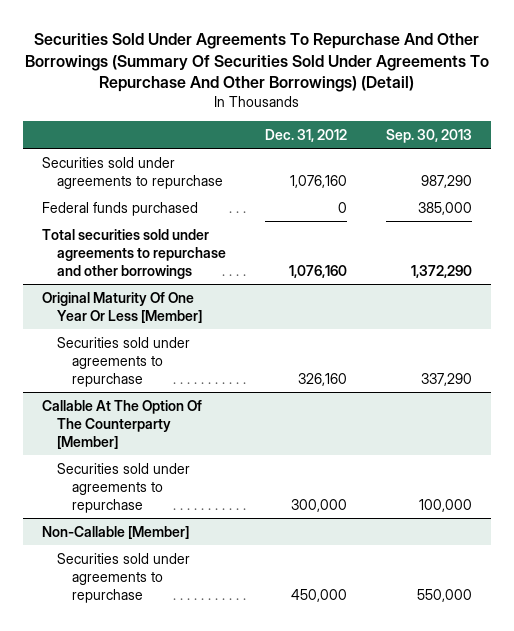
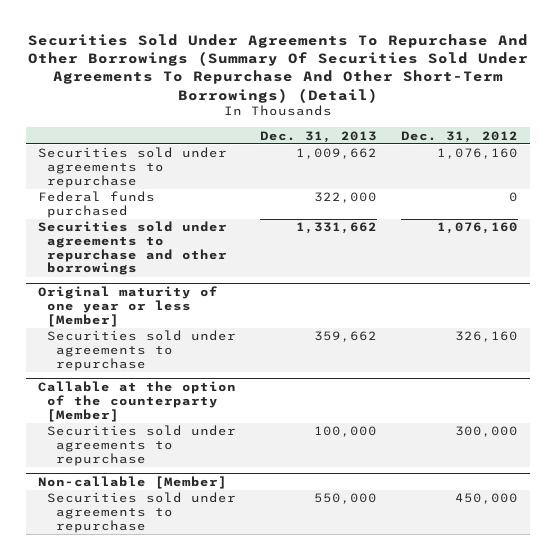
[25,32,490,93] Securities Sold Under Agreements To Repurchase And Other Borrowings (Summary Of Securities Sold Under Agreements To Repurchase And Other Borrowings) (Detail) -> [28,33,529,103] Securities Sold Under Agreements To Repurchase And Other Borrowings (Summary Of Securities Sold Under Agreements To Repurchase And Other Short-Term Borrowings) (Detail)
[385,128,472,143] Sep. 30, 2013 -> none
none -> [260,130,378,143] Dec. 31, 2013
[42,228,227,279] Total securities sold under agreements to repurchase and other borrowings -> [38,221,228,276] Securities sold under agreements to repurchase and other borrowings
[42,291,203,323] Original Maturity Of One Year Or Less [Member] -> [38,286,219,327] Original maturity of one year or less [Member]
[42,399,203,449] Callable At The Option Of The Counterparty [Member] -> [38,381,237,422] Callable at the option of the counterparty [Member]
[42,525,190,539] Non-Callable [Member] -> [38,476,228,490] Non-callable [Member]

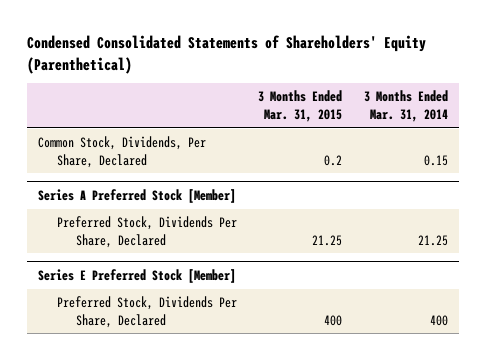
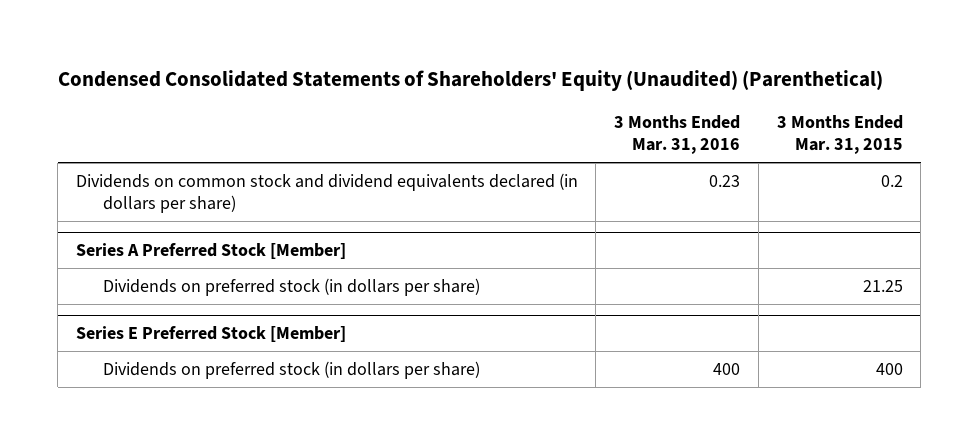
[27,35,427,74] Condensed Consolidated Statements of Shareholders' Equity (Parenthetical) -> [57,69,883,91] Condensed Consolidated Statements of Shareholders' Equity (Unaudited) (Parenthetical)
[363,90,448,122] 3 Months Ended Mar. 31, 2014 -> none
none -> [614,114,741,154] 3 Months Ended Mar. 31, 2016
[37,136,206,168] Common Stock, Dividends, Per Share, Declared -> [75,173,578,214] Dividends on common stock and dividend equivalents declared (in dollars per share)
[57,216,238,248] Preferred Stock, Dividends Per Share, Declared -> [102,278,480,297] Dividends on preferred stock (in dollars per share)
[57,296,238,328] Preferred Stock, Dividends Per Share, Declared -> [102,361,480,380] Dividends on preferred stock (in dollars per share)

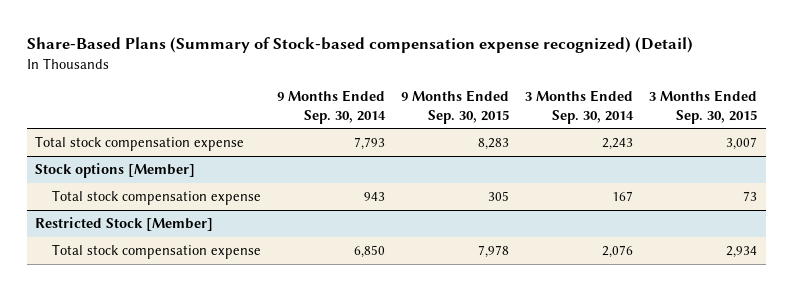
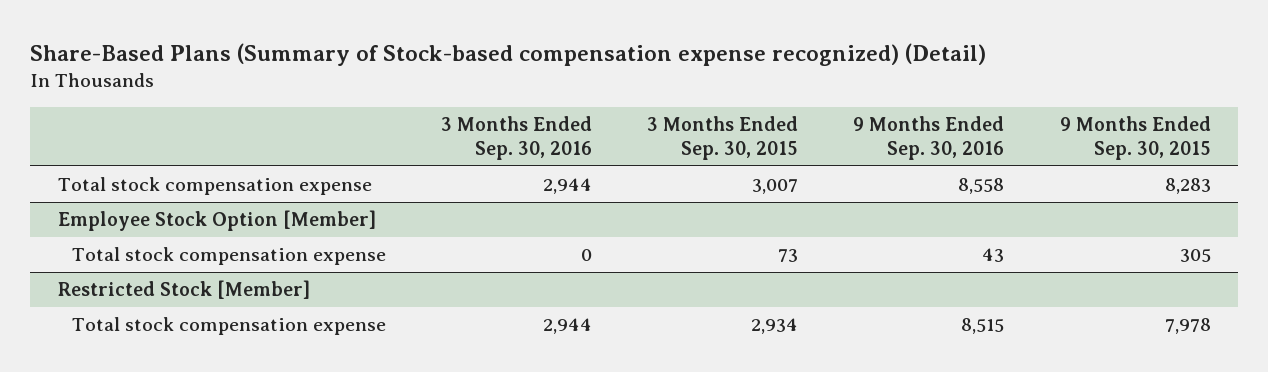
[277,89,387,124] 9 Months Ended Sep. 30, 2014 -> none
[525,89,635,124] 3 Months Ended Sep. 30, 2014 -> none
none -> [440,116,592,161] 3 Months Ended Sep. 30, 2016
none -> [853,116,1005,161] 9 Months Ended Sep. 30, 2016
[34,163,195,179] Stock options [Member] -> [57,210,376,232] Employee Stock Option [Member]

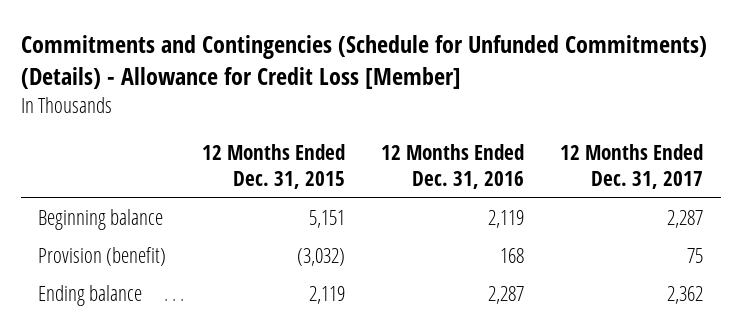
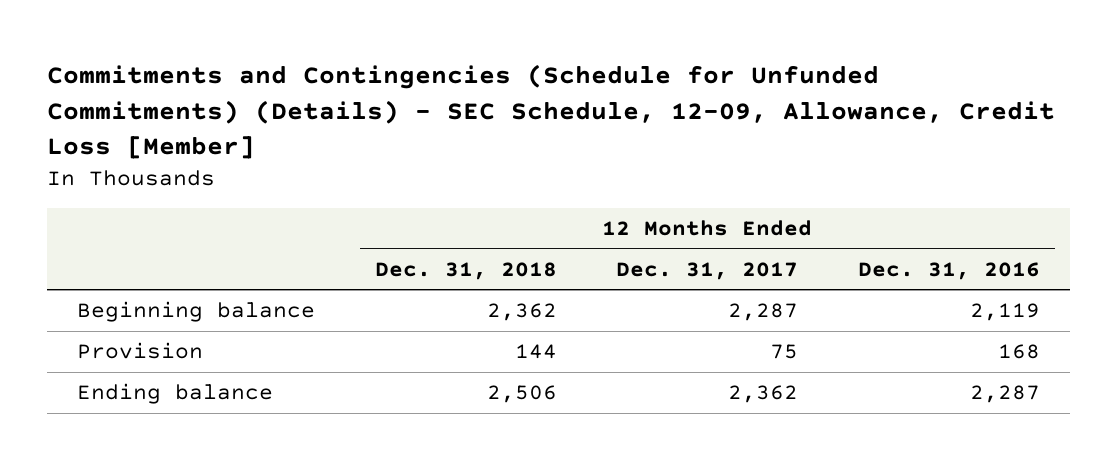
[20,34,707,89] Commitments and Contingencies (Schedule for Unfunded Commitments) (Details) - Allowance for Credit Loss [Member] -> [47,64,1056,160] Commitments and Contingencies (Schedule for Unfunded Commitments) (Details) - SEC Schedule, 12-09, Allowance, Credit Loss [Member]
[202,143,346,190] 12 Months Ended Dec. 31, 2015 -> none
none -> [374,261,557,280] Dec. 31, 2018
[38,247,167,267] Provision (benefit) -> [77,342,204,360] Provision

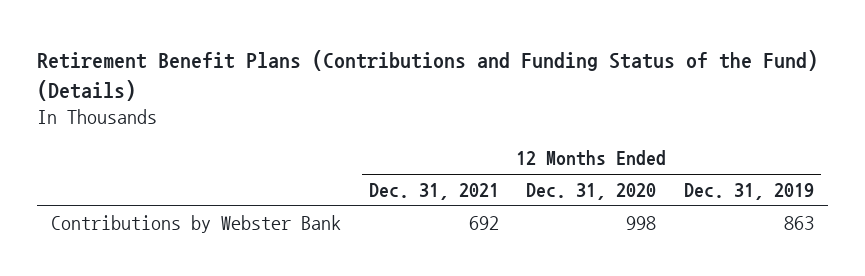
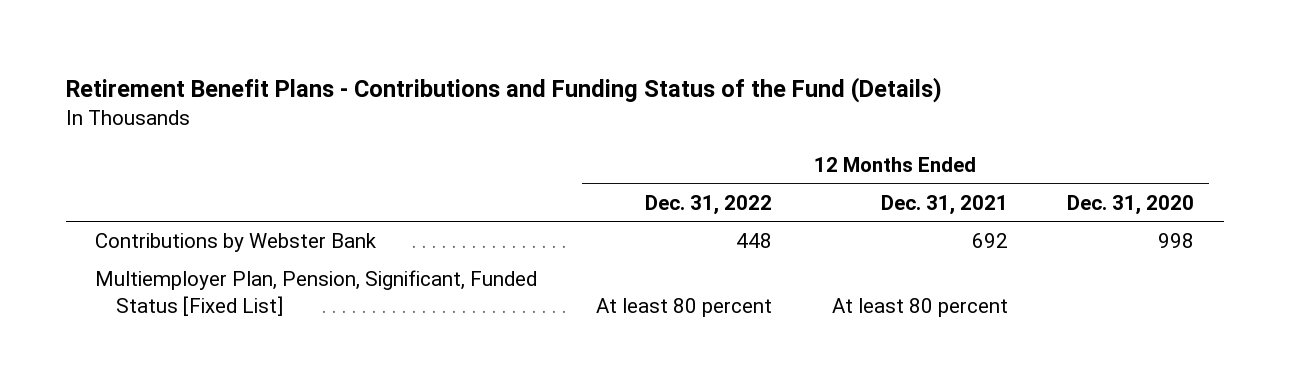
[37,50,819,101] Retirement Benefit Plans (Contributions and Funding Status of the Fund) (Details) -> [65,77,942,104] Retirement Benefit Plans - Contributions and Funding Status of the Fund (Details)
[683,183,814,201] Dec. 31, 2019 -> none
none -> [645,194,773,215] Dec. 31, 2022
none -> [95,270,538,316] Multiemployer Plan, Pension, Significant, Funded Status [Fixed List]

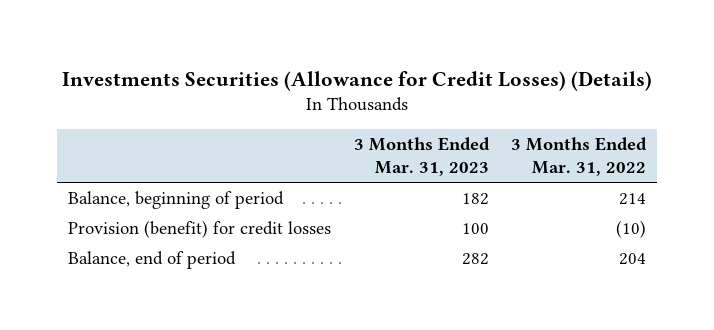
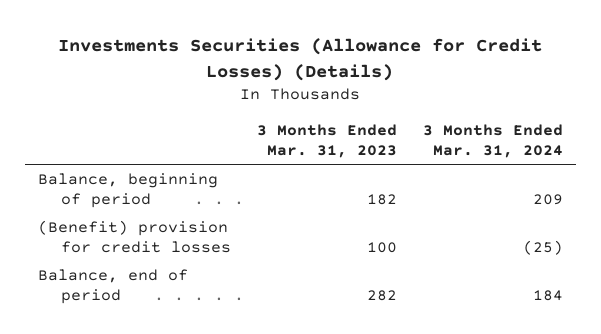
[510,136,647,177] 3 Months Ended Mar. 31, 2022 -> none
none -> [422,123,563,158] 3 Months Ended Mar. 31, 2024
[68,219,332,238] Provision (benefit) for credit losses -> [38,220,232,254] (Benefit) provision for credit losses

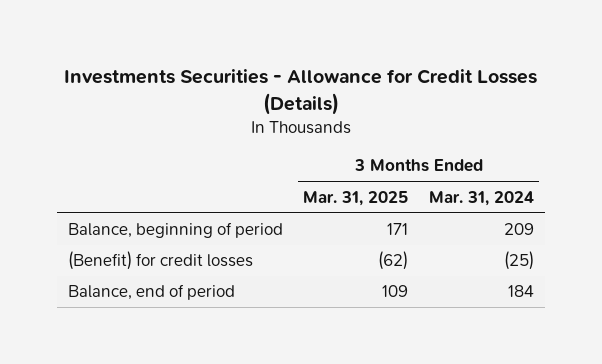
[58,37,543,81] Investments Securities (Allowance for Credit Losses) (Details) -> [63,69,537,115] Investments Securities - Allowance for Credit Losses (Details)
[256,123,397,158] 3 Months Ended Mar. 31, 2023 -> none
none -> [303,190,409,206] Mar. 31, 2025
[38,220,232,254] (Benefit) provision for credit losses -> [67,251,253,271] (Benefit) for credit losses

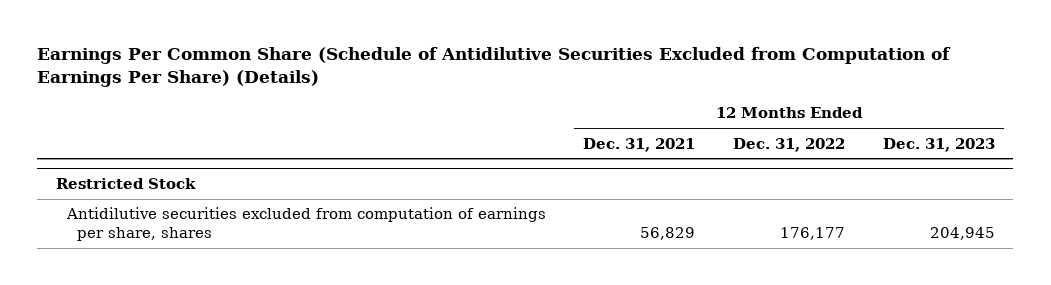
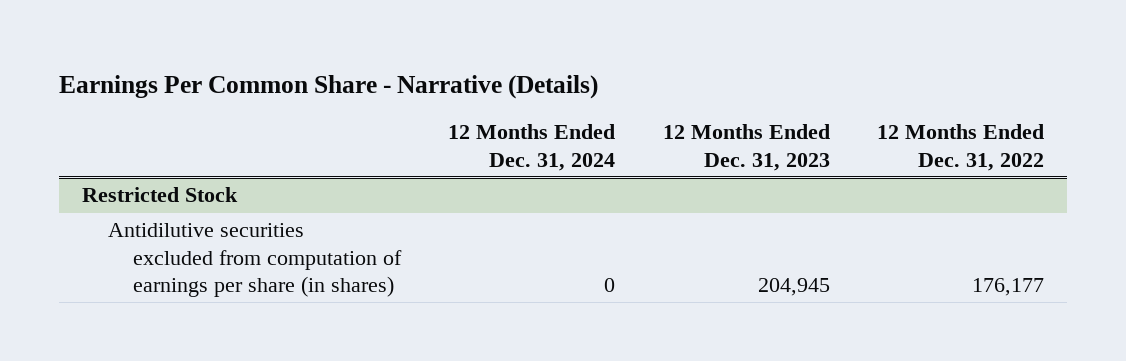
[37,47,952,88] Earnings Per Common Share (Schedule of Antidilutive Securities Excluded from Computation of Earnings Per Share) (Details) -> [58,74,598,99] Earnings Per Common Share - Narrative (Details)
[583,137,696,152] Dec. 31, 2021 -> none
none -> [448,124,616,171] 12 Months Ended Dec. 31, 2024
[65,207,546,242] Antidilutive securities excluded from computation of earnings per share, shares -> [107,223,403,297] Antidilutive securities excluded from computation of earnings per share (in shares)

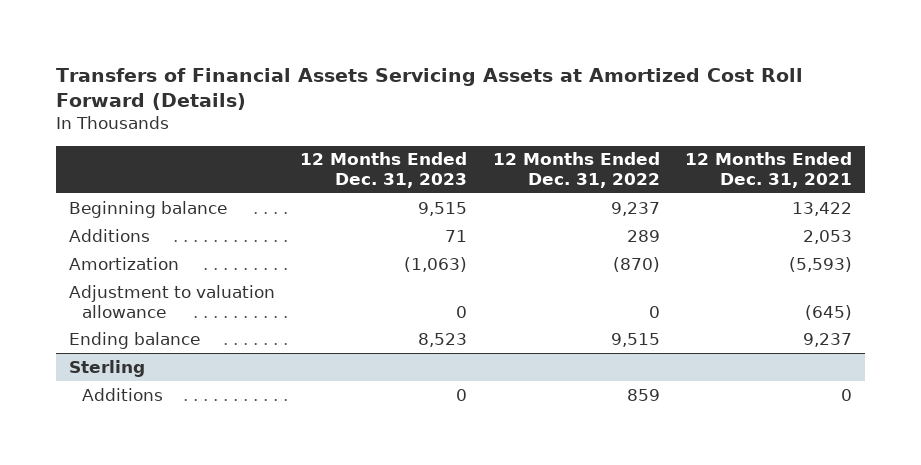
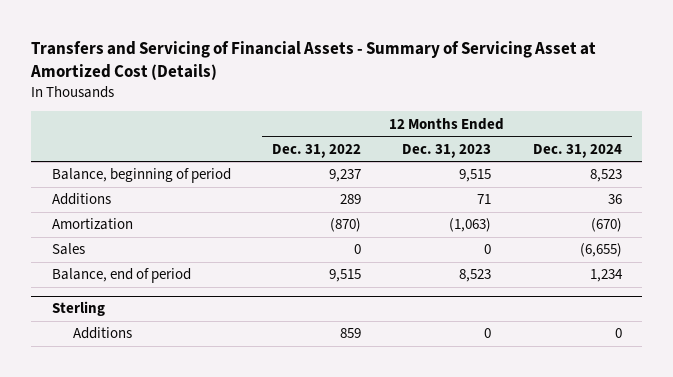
[56,67,804,111] Transfers of Financial Assets Servicing Assets at Amortized Cost Roll Forward (Details) -> [29,40,596,80] Transfers and Servicing of Financial Assets - Summary of Servicing Asset at Amortized Cost (Details)
[684,152,852,189] 12 Months Ended Dec. 31, 2021 -> none
none -> [532,143,622,158] Dec. 31, 2024
[68,200,227,218] Beginning balance -> [51,168,231,184] Balance, beginning of period
[68,284,275,318] Adjustment to valuation allowance -> none
none -> [51,243,85,256] Sales
[68,331,200,349] Ending balance -> [51,268,191,284] Balance, end of period

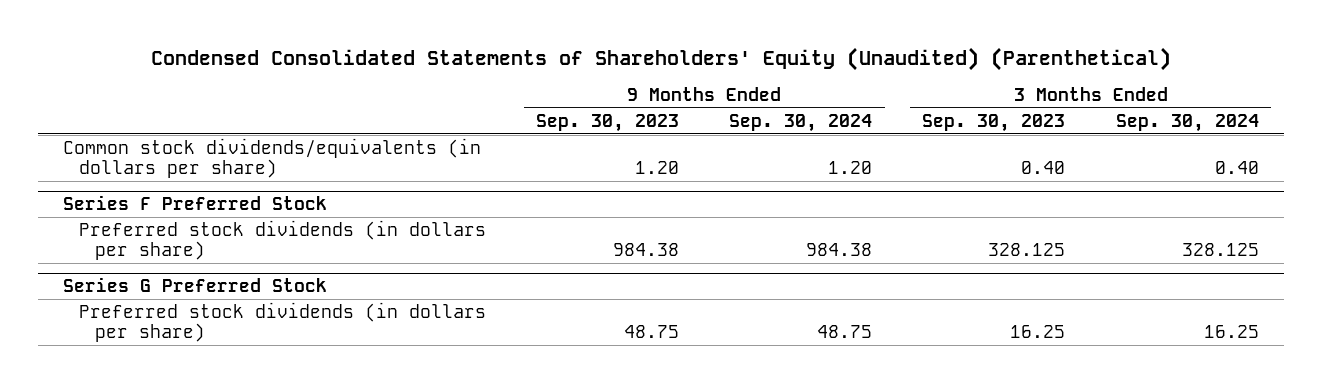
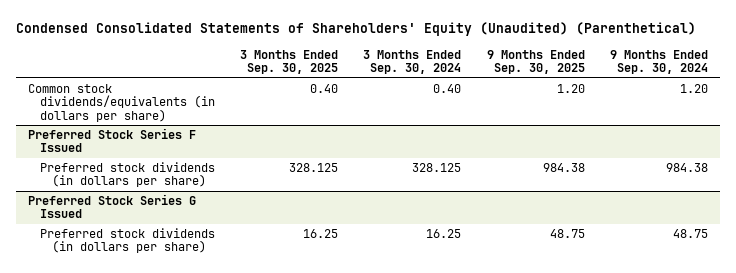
[536,113,680,132] Sep. 30, 2023 -> none
[922,113,1066,132] Sep. 30, 2023 -> none
none -> [240,49,339,75] 3 Months Ended Sep. 30, 2025
none -> [486,49,585,75] 9 Months Ended Sep. 30, 2025
[63,195,328,211] Series F Preferred Stock -> [28,127,197,153] Preferred Stock Series F Issued
[63,277,328,293] Series G Preferred Stock -> [28,193,197,219] Preferred Stock Series G Issued

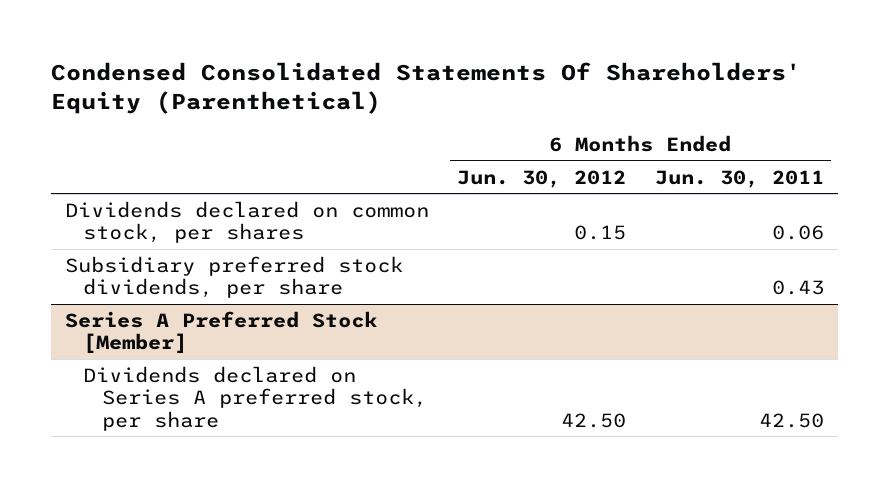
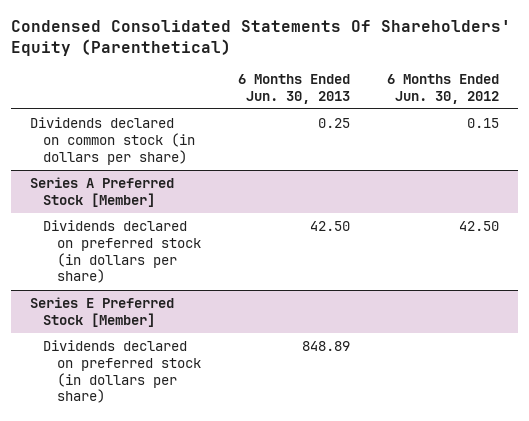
[654,169,824,188] Jun. 30, 2011 -> none
none -> [238,73,351,104] 6 Months Ended Jun. 30, 2013
[64,255,403,299] Subsidiary preferred stock dividends, per share -> none
[64,200,429,244] Dividends declared on common stock, per shares -> [29,116,196,165] Dividends declared on common stock (in dollars per share)
[83,365,427,431] Dividends declared on Series A preferred stock, per share -> [43,219,202,284] Dividends declared on preferred stock (in dollars per share)
none -> [29,296,174,327] Series E Preferred Stock [Member]
none -> [43,339,202,404] Dividends declared on preferred stock (in dollars per share)

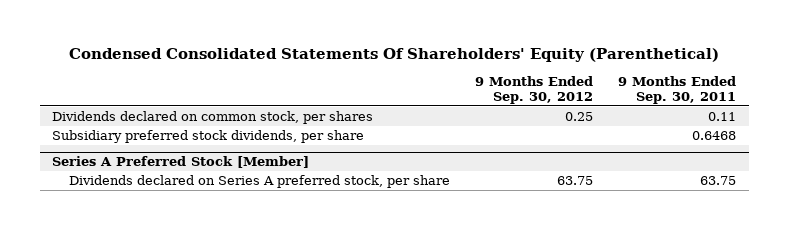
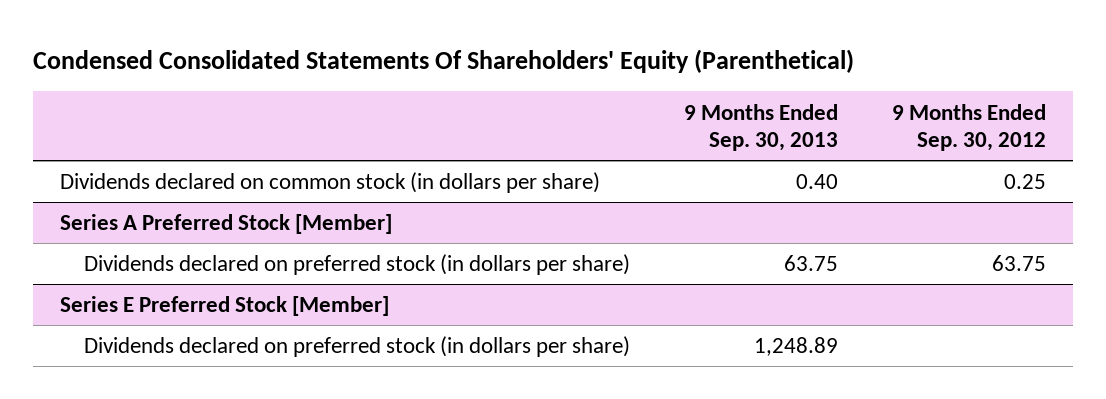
[618,75,737,104] 9 Months Ended Sep. 30, 2011 -> none
none -> [683,103,838,151] 9 Months Ended Sep. 30, 2013
[52,129,365,143] Subsidiary preferred stock dividends, per share -> none
[52,110,374,124] Dividends declared on common stock, per shares -> [60,172,601,194] Dividends declared on common stock (in dollars per share)
[69,174,451,188] Dividends declared on Series A preferred stock, per share -> [83,254,630,276] Dividends declared on preferred stock (in dollars per share)
none -> [60,296,390,317] Series E Preferred Stock [Member]
none -> [83,336,630,358] Dividends declared on preferred stock (in dollars per share)

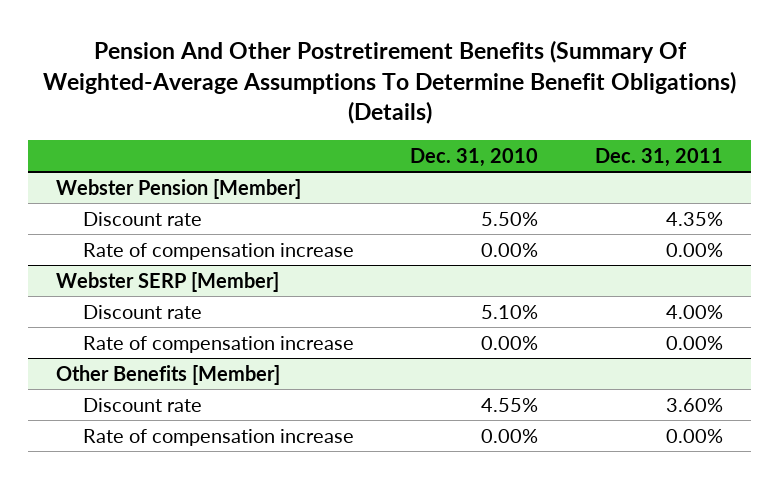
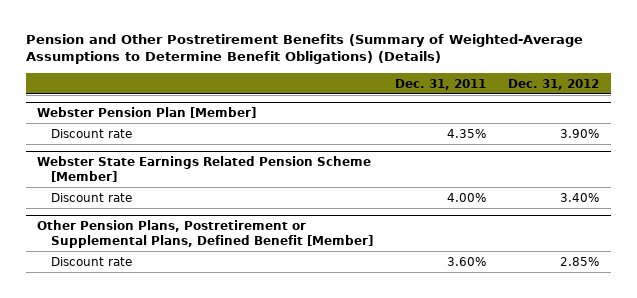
[42,39,736,125] Pension And Other Postretirement Benefits (Summary Of Weighted-Average Assumptions To Determine Benefit Obligations) (Details) -> [26,33,584,65] Pension and Other Postretirement Benefits (Summary of Weighted-Average Assumptions to Determine Benefit Obligations) (Details)
[410,147,539,167] Dec. 31, 2010 -> none
none -> [508,78,600,90] Dec. 31, 2012
[56,178,302,199] Webster Pension [Member] -> [37,107,257,119] Webster Pension Plan [Member]
[82,242,354,260] Rate of compensation increase -> none
[56,271,280,292] Webster SERP [Member] -> none
none -> [37,156,372,182] Webster State Earnings Related Pension Scheme [Member]
[82,335,354,353] Rate of compensation increase -> none
[56,364,281,385] Other Benefits [Member] -> none
none -> [37,220,373,248] Other Pension Plans, Postretirement or Supplemental Plans, Defined Benefit [Member]
[82,428,354,446] Rate of compensation increase -> none

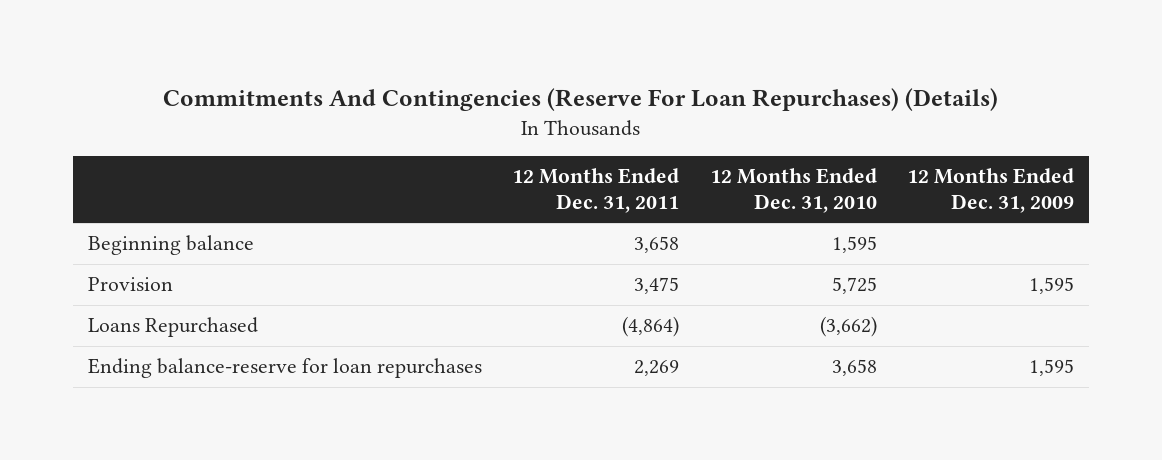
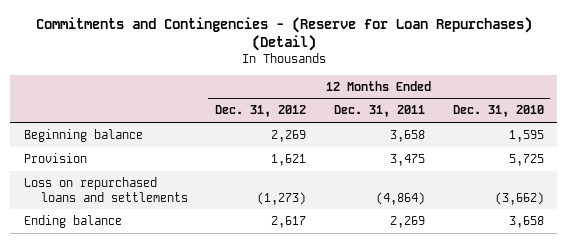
[163,87,999,111] Commitments And Contingencies (Reserve For Loan Repurchases) (Details) -> [35,16,532,52] Commitments and Contingencies - (Reserve for Loan Repurchases) (Detail)
[907,168,1075,213] 12 Months Ended Dec. 31, 2009 -> none
none -> [215,105,307,118] Dec. 31, 2012
[87,317,258,338] Loans Repurchased -> [23,176,188,202] Loss on repurchased loans and settlements
[87,358,482,379] Ending balance-reserve for loan repurchases -> [23,214,122,228] Ending balance

